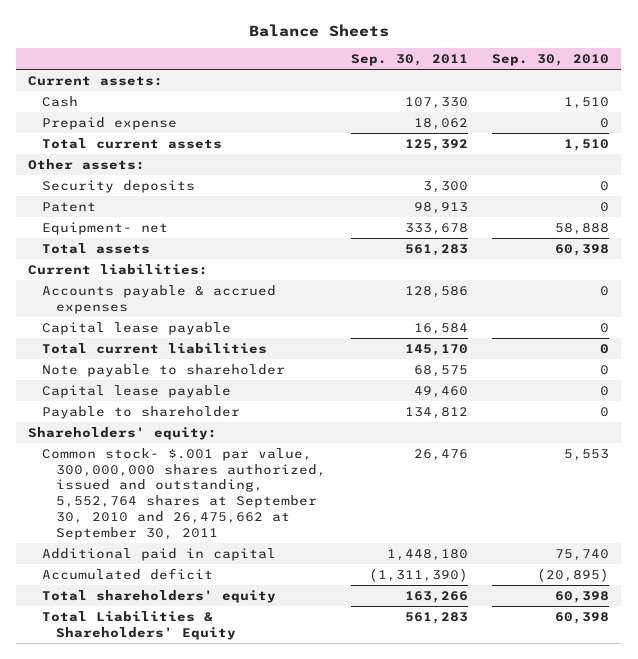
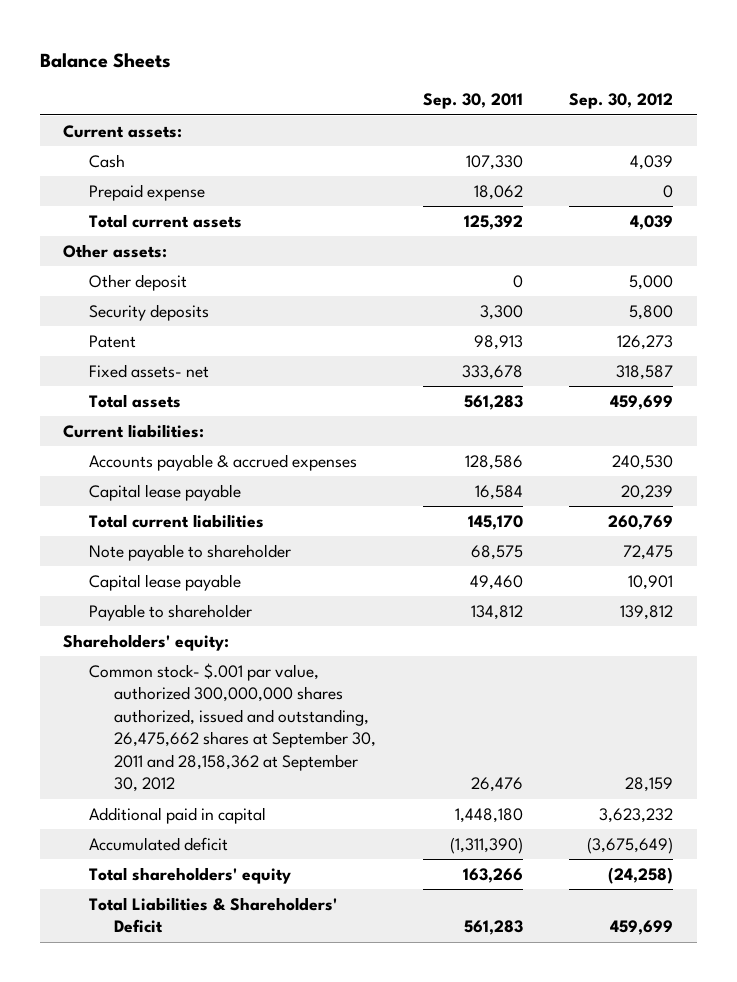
[492,54,610,67] Sep. 30, 2010 -> none
none -> [569,93,674,110] Sep. 30, 2012
none -> [88,273,187,291] Other deposit
[42,221,169,235] Equipment- net -> [88,363,209,378] Fixed assets- net
[42,447,327,540] Common stock- $.001 par value, 300,000,000 shares authorized, issued and outstanding, 5,552,764 shares at September 30, 2010 and 26,475,662 at September 30, 2011 -> [88,662,377,793] Common stock- $.001 par value, authorized 300,000,000 shares authorized, issued and outstanding, 26,475,662 shares at September 30, 2011 and 28,158,362 at September 30, 2012
[42,610,237,640] Total Liabilities & Shareholders' Equity -> [88,896,337,934] Total Liabilities & Shareholders' Deficit

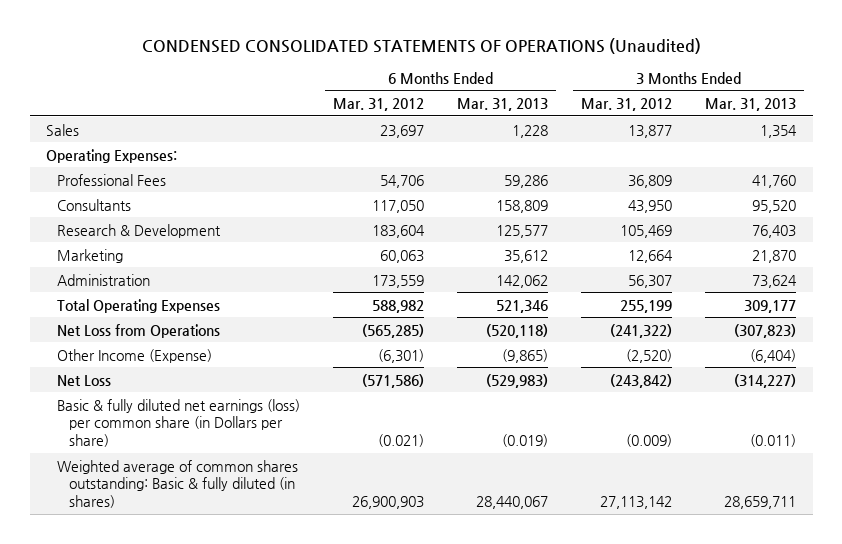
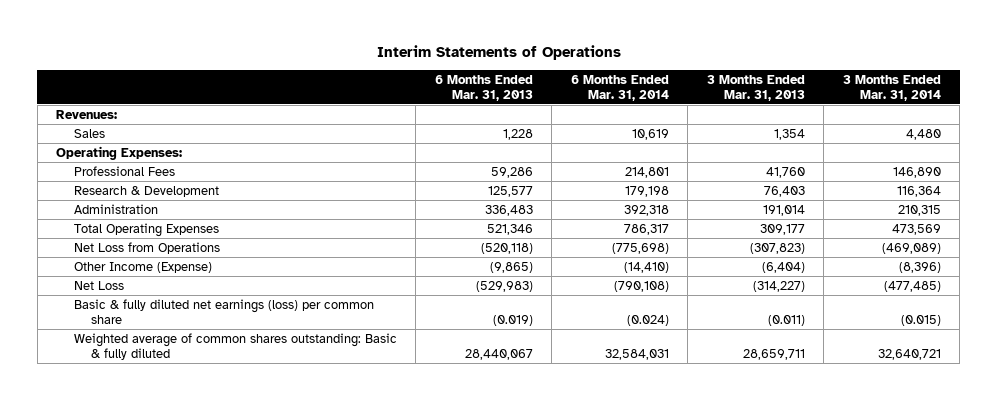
[142,38,702,55] CONDENSED CONSOLIDATED STATEMENTS OF OPERATIONS (Unaudited) -> [376,45,621,61] Interim Statements of Operations
[333,98,425,112] Mar. 31, 2012 -> none
[581,98,673,112] Mar. 31, 2012 -> none
none -> [570,74,669,101] 6 Months Ended Mar. 31, 2014
none -> [842,74,941,101] 3 Months Ended Mar. 31, 2014
none -> [56,109,118,119] Revenues:
[57,198,132,211] Consultants -> none
[57,248,124,263] Marketing -> none
[496,274,549,288] 142,062 -> [484,204,533,216] 336,483
[752,274,798,288] 73,624 -> [762,204,805,216] 191,014
[57,398,301,448] Basic & fully diluted net earnings (loss) per common share (in Dollars per share) -> [73,298,374,324] Basic & fully diluted net earnings (loss) per common share
[57,459,299,509] Weighted average of common shares outstanding: Basic & fully diluted (in shares) -> [73,332,397,360] Weighted average of common shares outstanding: Basic & fully diluted

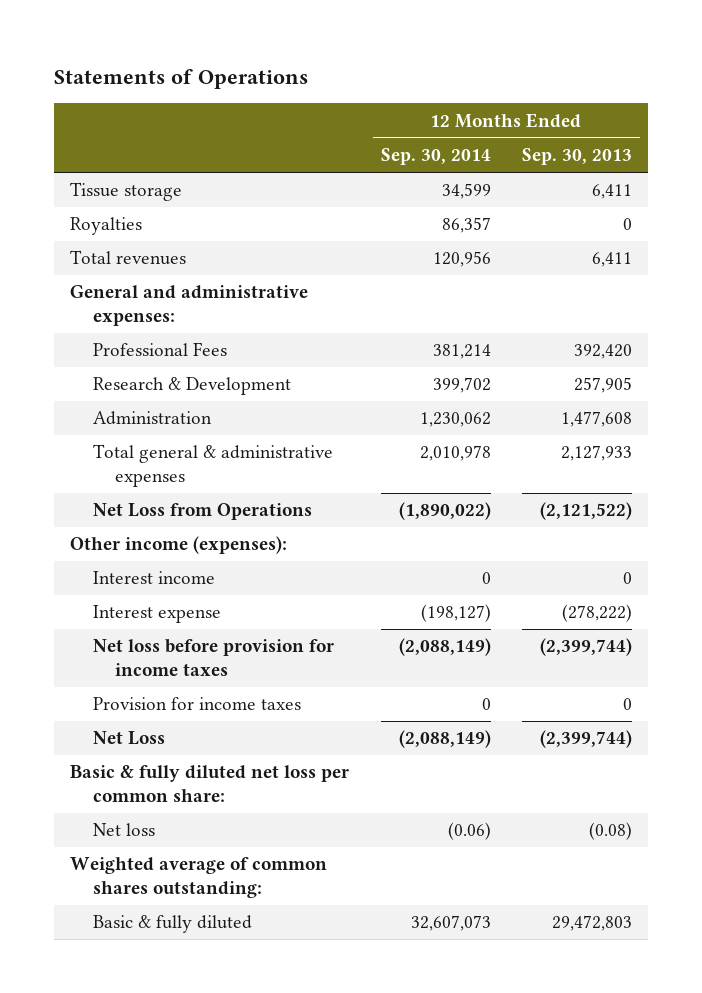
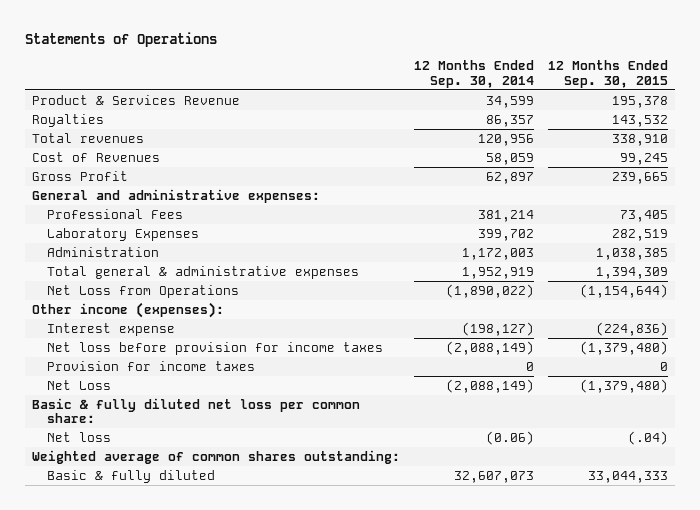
[521,147,632,165] Sep. 30, 2013 -> none
none -> [547,60,668,88] 12 Months Ended Sep. 30, 2015
[70,182,183,202] Tissue storage -> [32,94,241,105] Product & Services Revenue
none -> [32,151,161,162] Cost of Revenues
none -> [32,170,129,181] Gross Profit
[92,377,291,396] Research & Development -> [46,227,199,241] Laboratory Expenses
[419,412,491,428] 1,230,062 -> [462,247,535,260] 1,172,003
[419,445,491,462] 2,010,978 -> [462,266,535,279] 1,952,919
[92,571,215,585] Interest income -> none

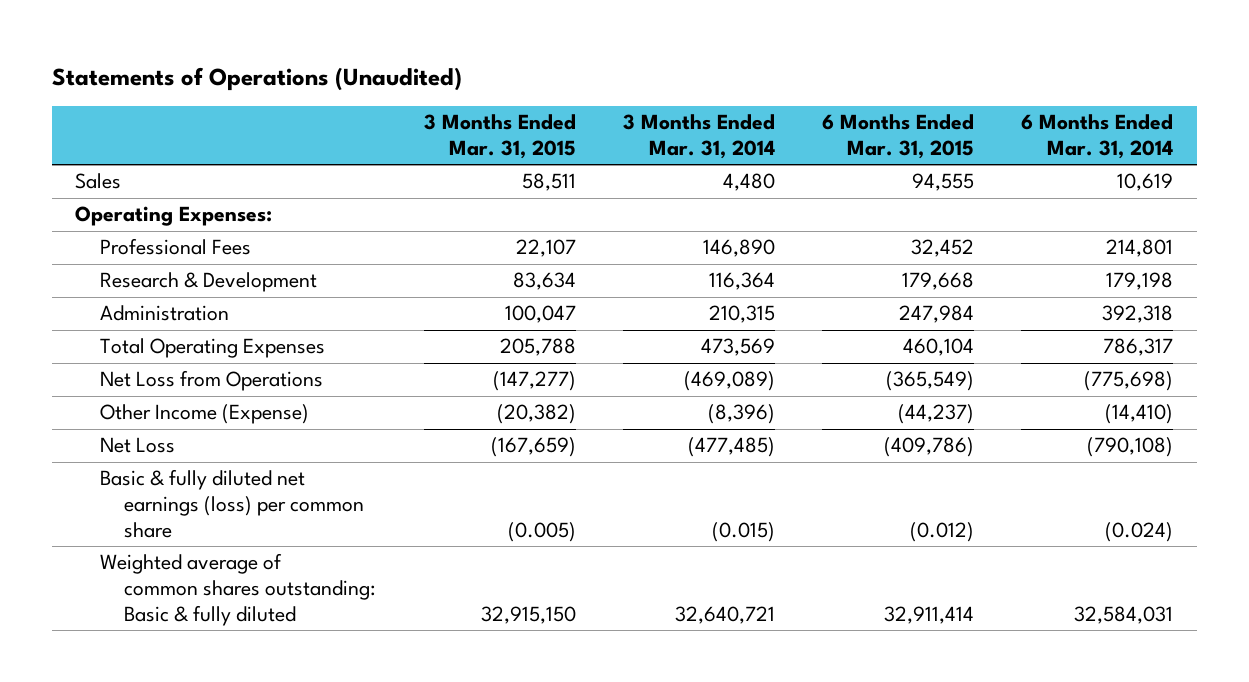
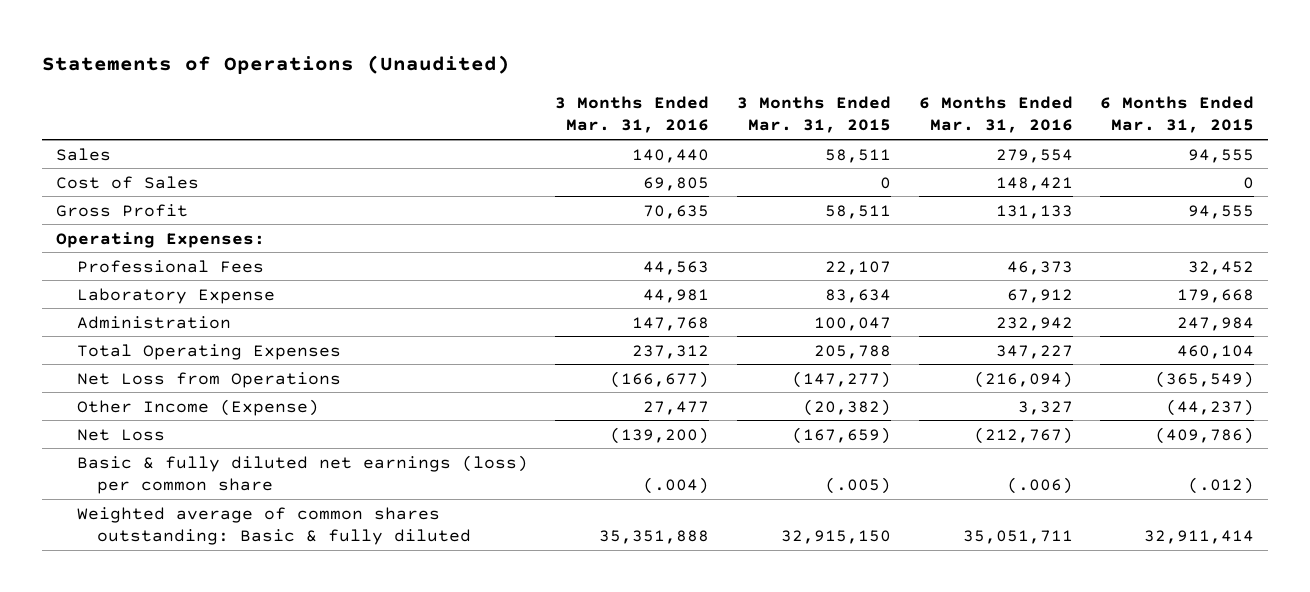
[622,114,775,160] 3 Months Ended Mar. 31, 2014 -> none
[1021,114,1174,160] 6 Months Ended Mar. 31, 2014 -> none
none -> [555,96,710,134] 3 Months Ended Mar. 31, 2016
none -> [918,96,1073,134] 6 Months Ended Mar. 31, 2016
none -> [56,175,200,189] Cost of Sales
none -> [56,203,189,217] Gross Profit
[99,272,317,293] Research & Development -> [76,287,275,304] Laboratory Expense
[507,521,576,542] (0.005) -> [825,476,892,494] (.005)
[910,521,975,542] (0.012) -> [1188,476,1255,494] (.012)

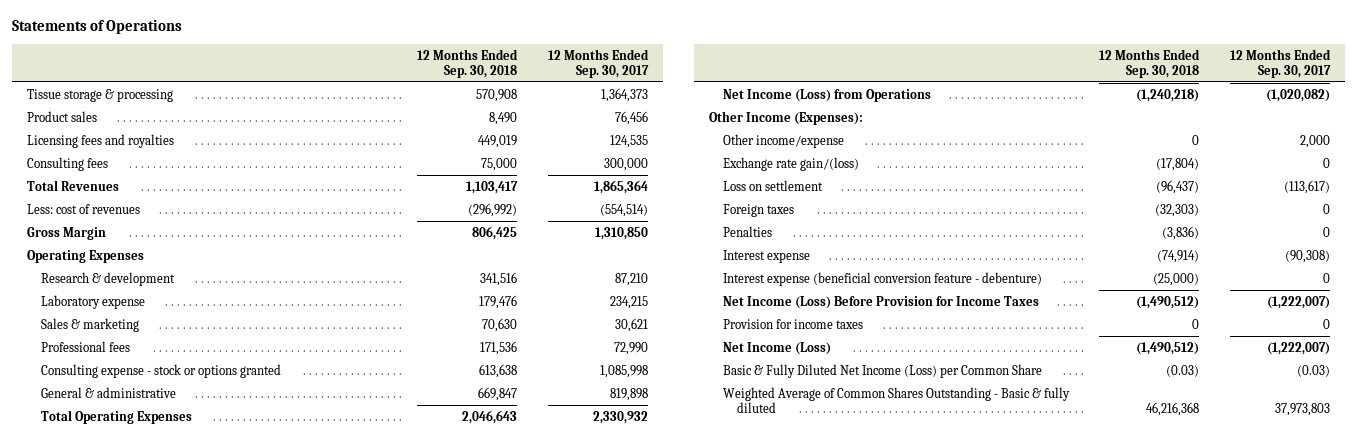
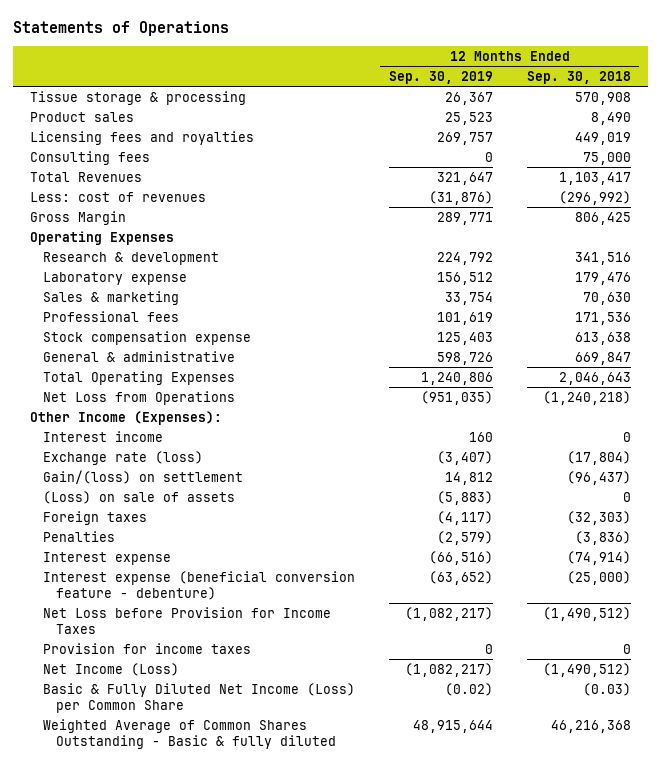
[547,48,649,78] 12 Months Ended Sep. 30, 2017 -> none
none -> [388,71,493,85] Sep. 30, 2019
[41,363,282,378] Consulting expense - stock or options granted -> [42,330,251,345] Stock compensation expense
[723,88,932,102] Net Income (Loss) from Operations -> [42,390,235,405] Net Loss from Operations
[723,133,845,148] Other income/expense -> none
none -> [42,430,163,442] Interest income
[723,156,860,171] Exchange rate gain/(loss) -> [42,450,203,465] Exchange rate (loss)
[723,179,824,191] Loss on settlement -> [42,469,243,484] Gain/(loss) on settlement
none -> [42,490,235,504] (Loss) on sale of assets
[723,295,1040,309] Net Income (Loss) Before Provision for Income Taxes -> [42,606,331,634] Net Loss before Provision for Income Taxes

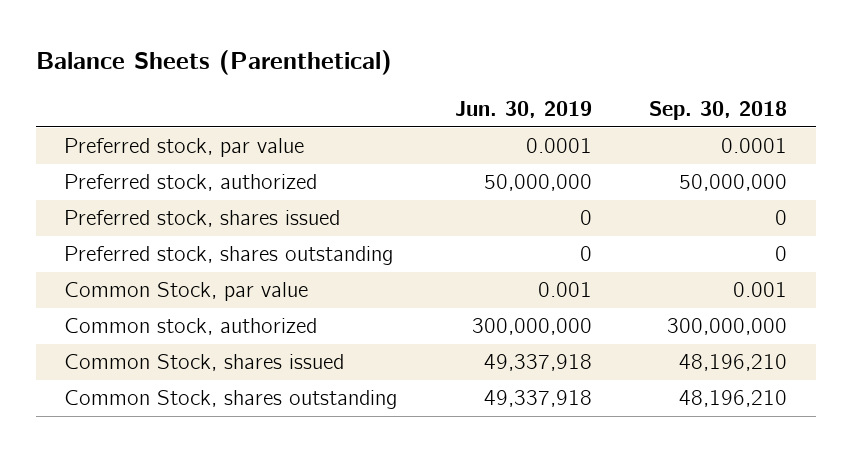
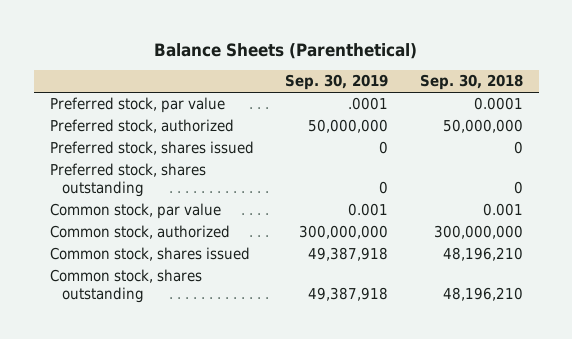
[454,101,592,119] Jun. 30, 2019 -> none
none -> [285,74,389,91] Sep. 30, 2019
[64,282,309,302] Common Stock, par value -> [49,203,221,220] Common stock, par value
[64,354,345,372] Common Stock, shares issued -> [49,247,250,262] Common stock, shares issued
[64,390,398,410] Common Stock, shares outstanding -> [49,269,202,304] Common stock, shares outstanding

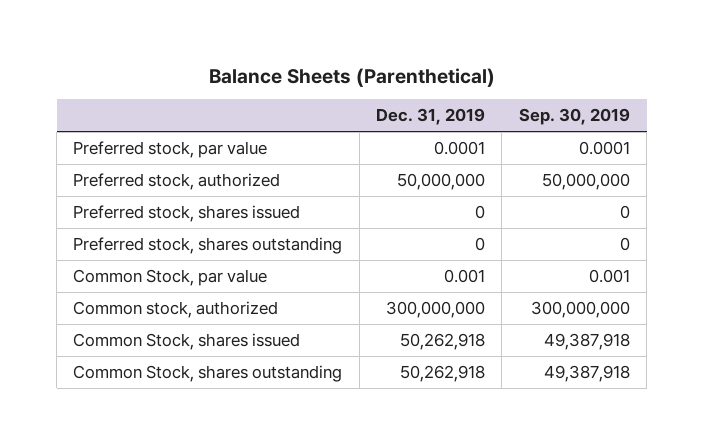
[419,74,523,91] Sep. 30, 2018 -> none
none -> [376,108,486,126] Dec. 31, 2019
[348,97,389,111] .0001 -> [578,140,630,155] 0.0001
[49,203,221,220] Common stock, par value -> [73,268,268,286] Common Stock, par value
[49,247,250,262] Common stock, shares issued -> [73,332,301,350] Common Stock, shares issued
[49,269,202,304] Common stock, shares outstanding -> [73,364,343,382] Common Stock, shares outstanding

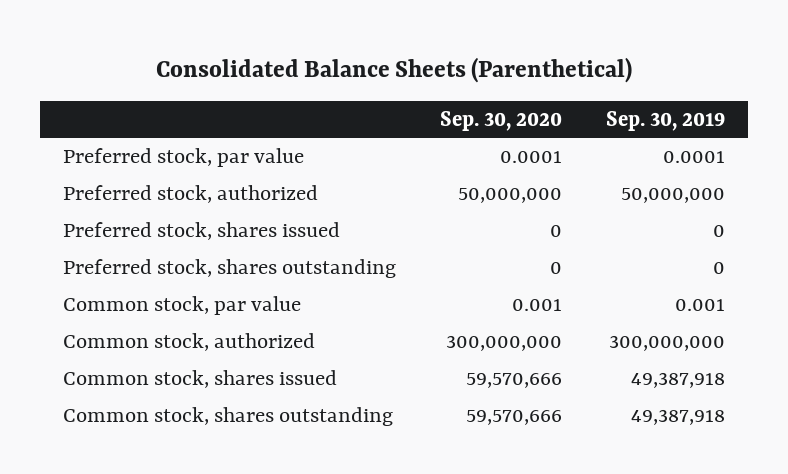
[208,67,495,87] Balance Sheets (Parenthetical) -> [155,57,632,84] Consolidated Balance Sheets (Parenthetical)
[376,108,486,126] Dec. 31, 2019 -> none
none -> [439,110,562,131] Sep. 30, 2020
[73,268,268,286] Common Stock, par value -> [62,296,301,316] Common stock, par value
[73,332,301,350] Common Stock, shares issued -> [62,370,337,389] Common stock, shares issued
[73,364,343,382] Common Stock, shares outstanding -> [62,407,393,427] Common stock, shares outstanding

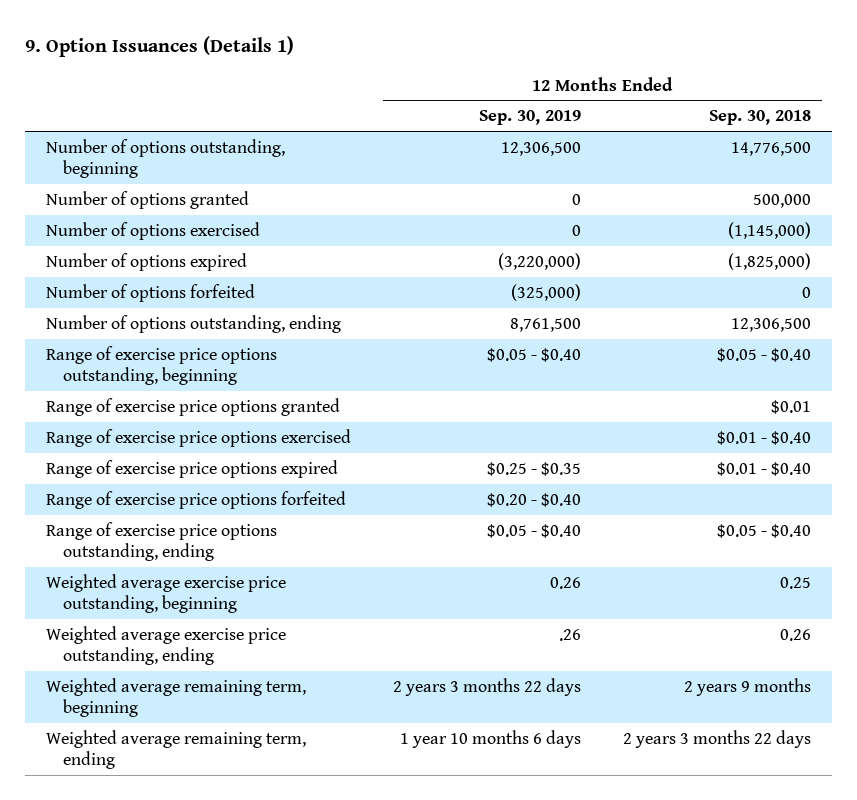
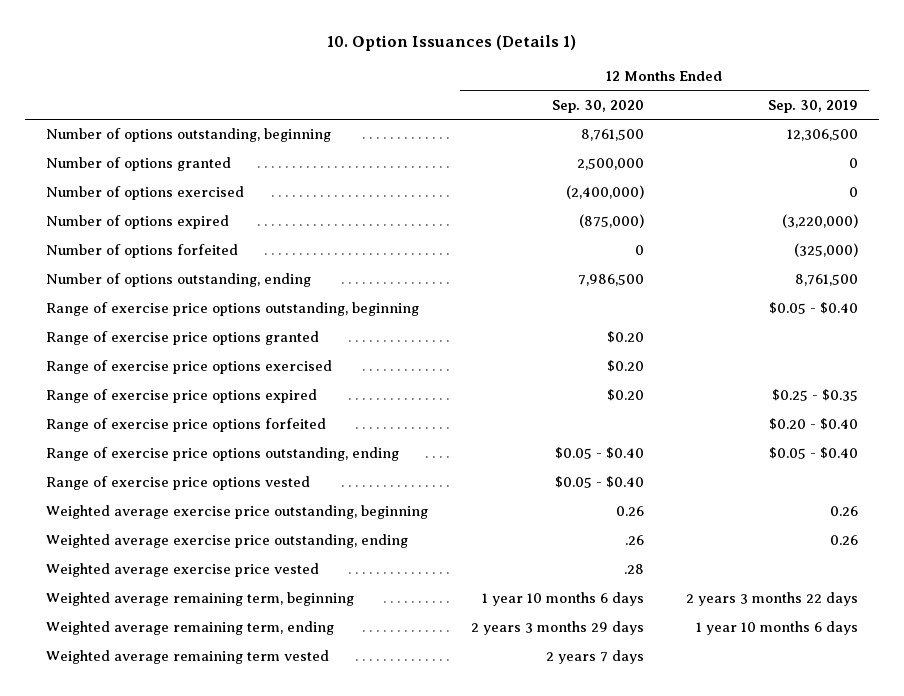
[24,36,294,58] 9. Option Issuances (Details 1) -> [327,35,577,52] 10. Option Issuances (Details 1)
[709,110,812,126] Sep. 30, 2018 -> none
none -> [551,99,644,113] Sep. 30, 2020
none -> [46,476,311,491] Range of exercise price options vested
[559,628,582,641] .26 -> [829,535,858,546] 0.26
none -> [46,563,320,578] Weighted average exercise price vested
none -> [46,650,330,665] Weighted average remaining term vested

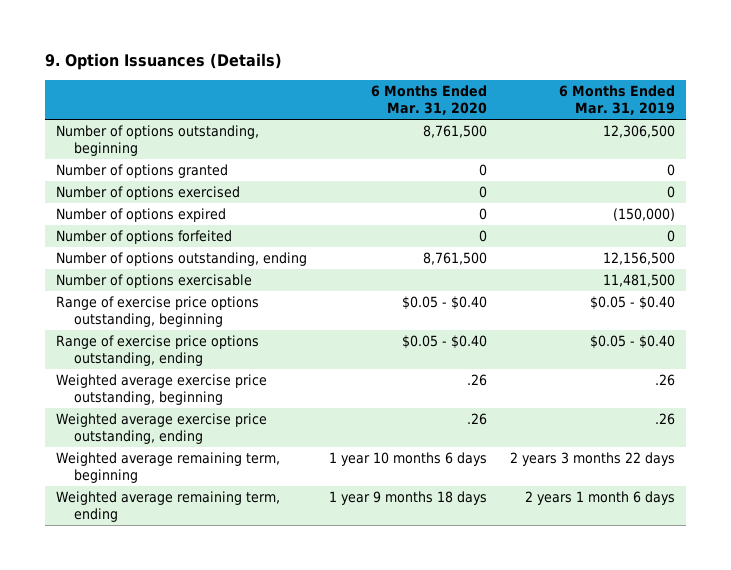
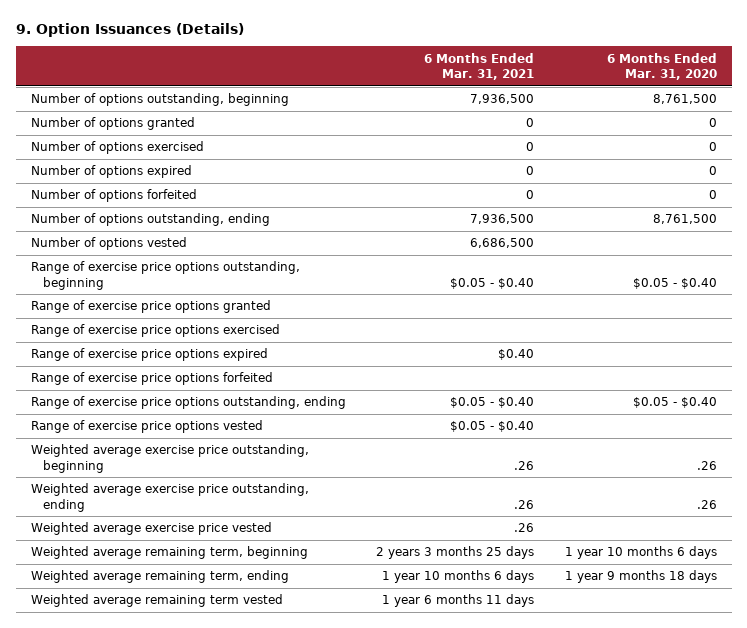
[558,84,675,116] 6 Months Ended Mar. 31, 2019 -> none
none -> [424,52,535,80] 6 Months Ended Mar. 31, 2021
[56,273,253,288] Number of options exercisable -> [30,237,187,251] Number of options vested
none -> [30,300,271,314] Range of exercise price options granted
none -> [30,324,280,338] Range of exercise price options exercised
none -> [30,348,268,362] Range of exercise price options expired
none -> [30,372,273,386] Range of exercise price options forfeited
none -> [30,420,263,434] Range of exercise price options vested
none -> [30,522,272,536] Weighted average exercise price vested
none -> [30,594,283,608] Weighted average remaining term vested

